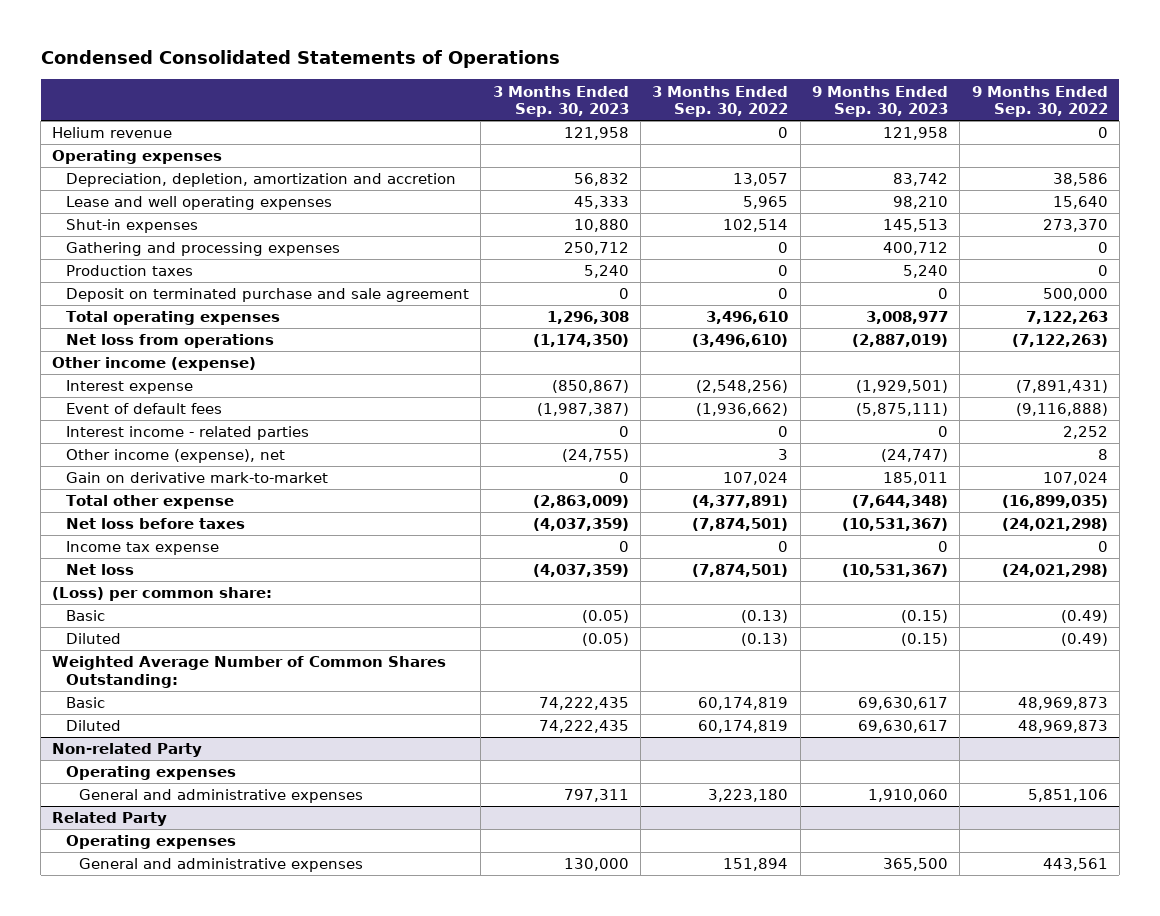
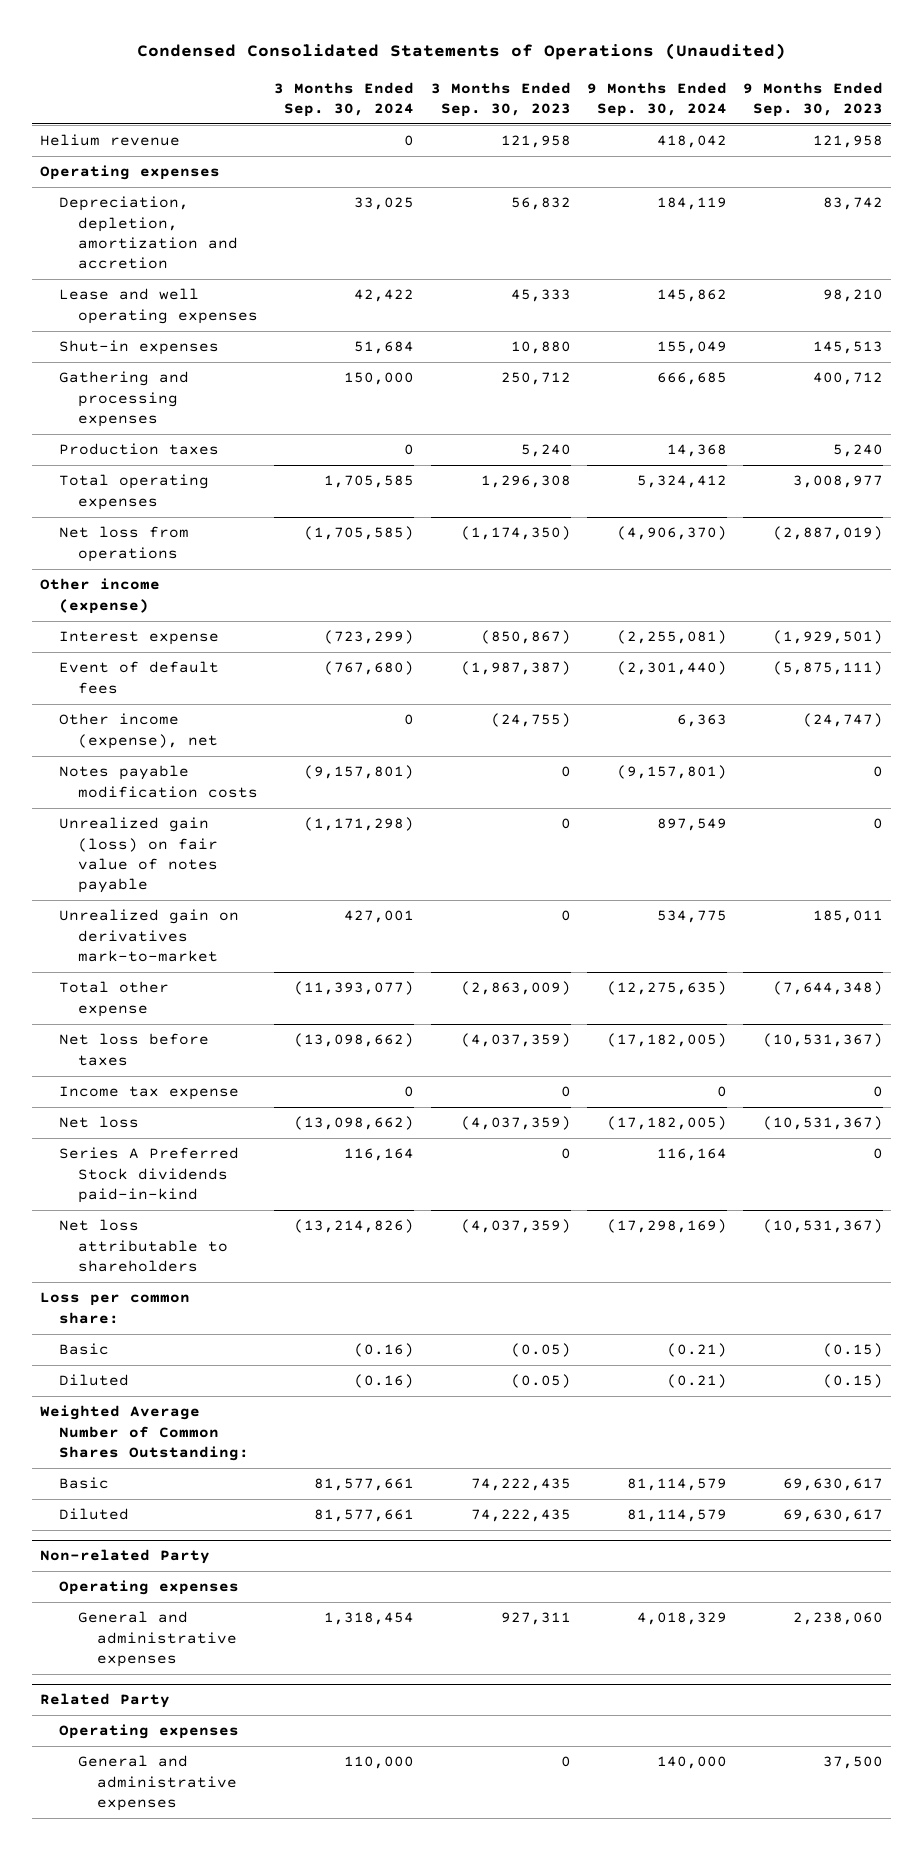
[40,50,560,69] Condensed Consolidated Statements of Operations -> [136,43,786,61] Condensed Consolidated Statements of Operations (Unaudited)
[652,85,789,118] 3 Months Ended Sep. 30, 2022 -> none
[971,85,1108,118] 9 Months Ended Sep. 30, 2022 -> none
none -> [274,81,415,117] 3 Months Ended Sep. 30, 2024
none -> [587,81,728,117] 9 Months Ended Sep. 30, 2024
[65,288,469,303] Deposit on terminated purchase and sale agreement -> none
[65,426,309,441] Interest income - related parties -> none
none -> [59,765,259,798] Notes payable modification costs
none -> [59,817,219,894] Unrealized gain (loss) on fair value of notes payable
[65,472,328,484] Gain on derivative mark-to-market -> [59,909,240,962] Unrealized gain on derivatives mark-to-market
none -> [59,1147,240,1203] Series A Preferred Stock dividends paid-in-kind
none -> [59,1219,229,1272] Net loss attributable to shareholders
[52,587,273,602] (Loss) per common share: -> [39,1292,190,1324] Loss per common share:
[563,789,629,803] 797,311 -> [500,1612,571,1626] 927,311
[867,789,948,803] 1,910,060 -> [793,1612,884,1626] 2,238,060
[563,858,629,872] 130,000 -> [560,1756,571,1768] 0
[882,858,948,872] 365,500 -> [823,1756,884,1770] 37,500

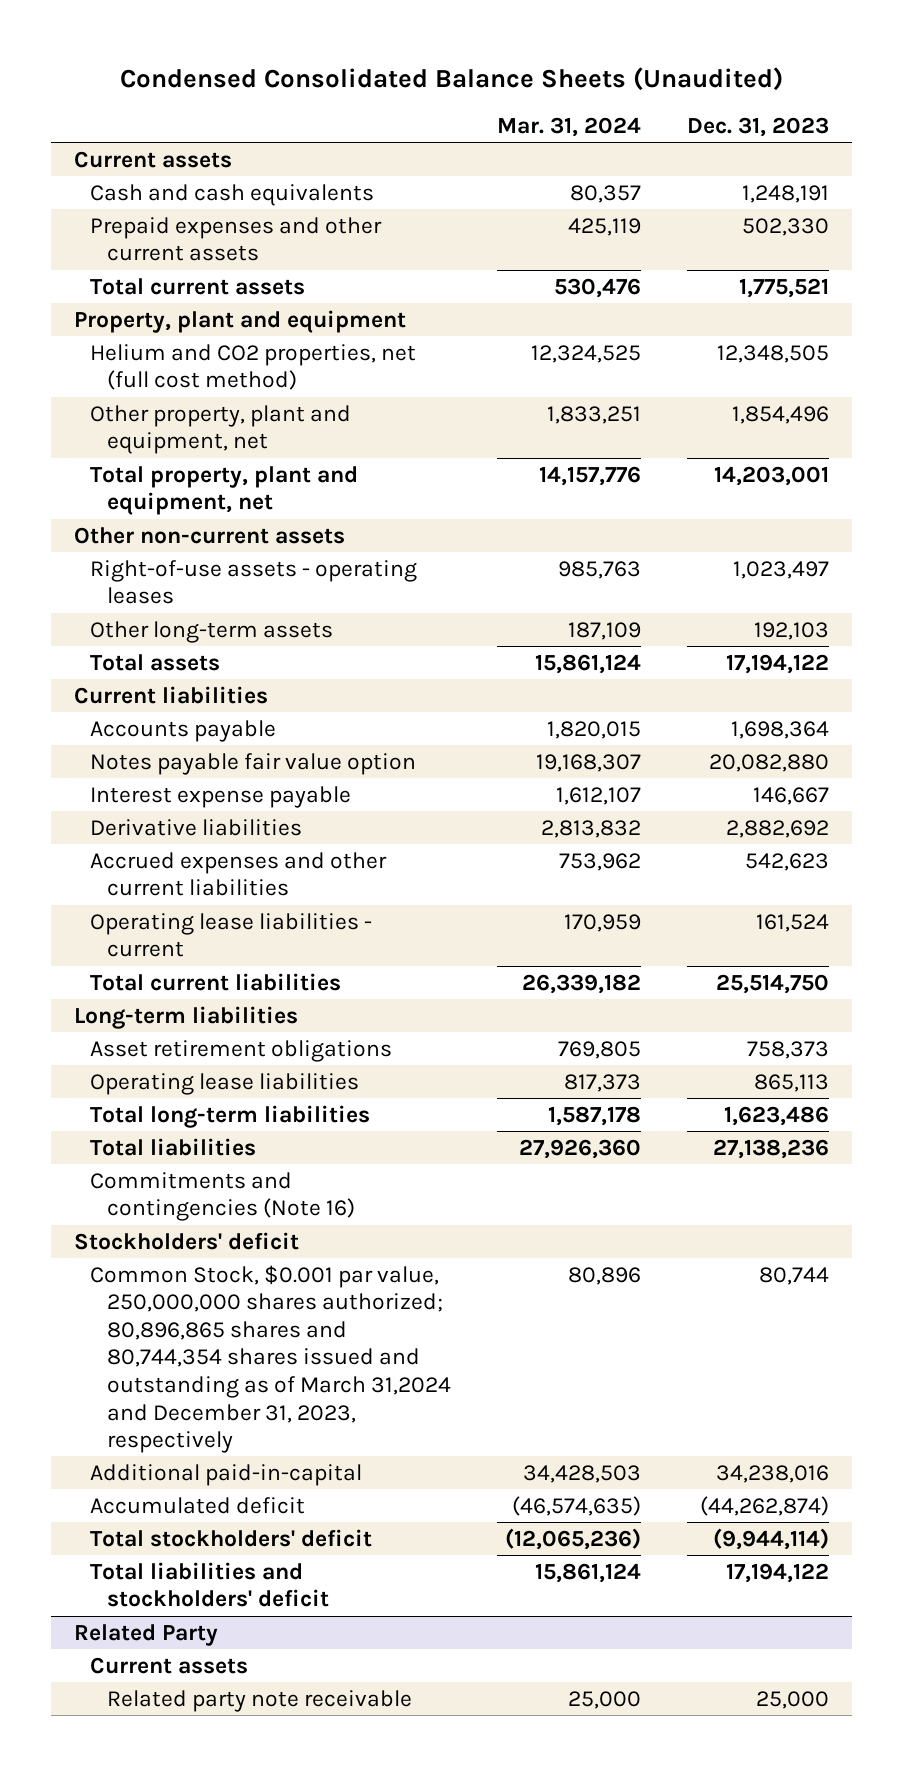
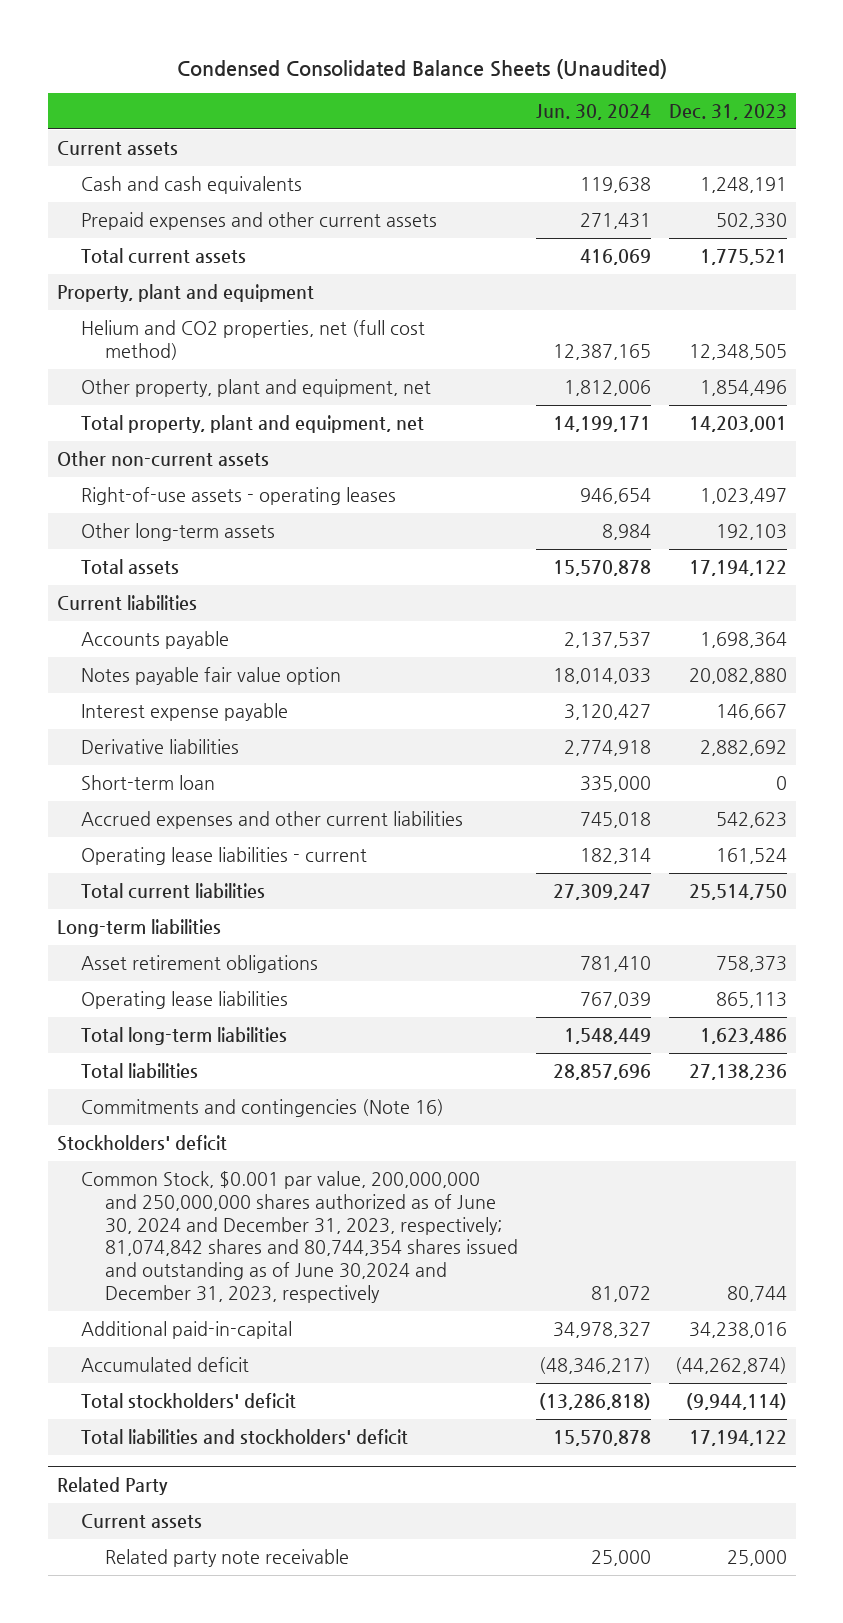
[496,117,641,138] Mar. 31, 2024 -> none
none -> [535,103,651,120] Jun. 30, 2024
none -> [80,775,215,791] Short-term loan
[90,1264,451,1454] Common Stock, $0.001 par value, 250,000,000 shares authorized; 80,896,865 shares and 80,744,354 shares issued and outstanding as of March 31,2024 and December 31, 2023, respectively -> [80,1171,519,1303] Common Stock, $0.001 par value, 200,000,000 and 250,000,000 shares authorized as of June 30, 2024 and December 31, 2023, respectively; 81,074,842 shares and 80,744,354 shares issued and outstanding as of June 30,2024 and December 31, 2023, respectively

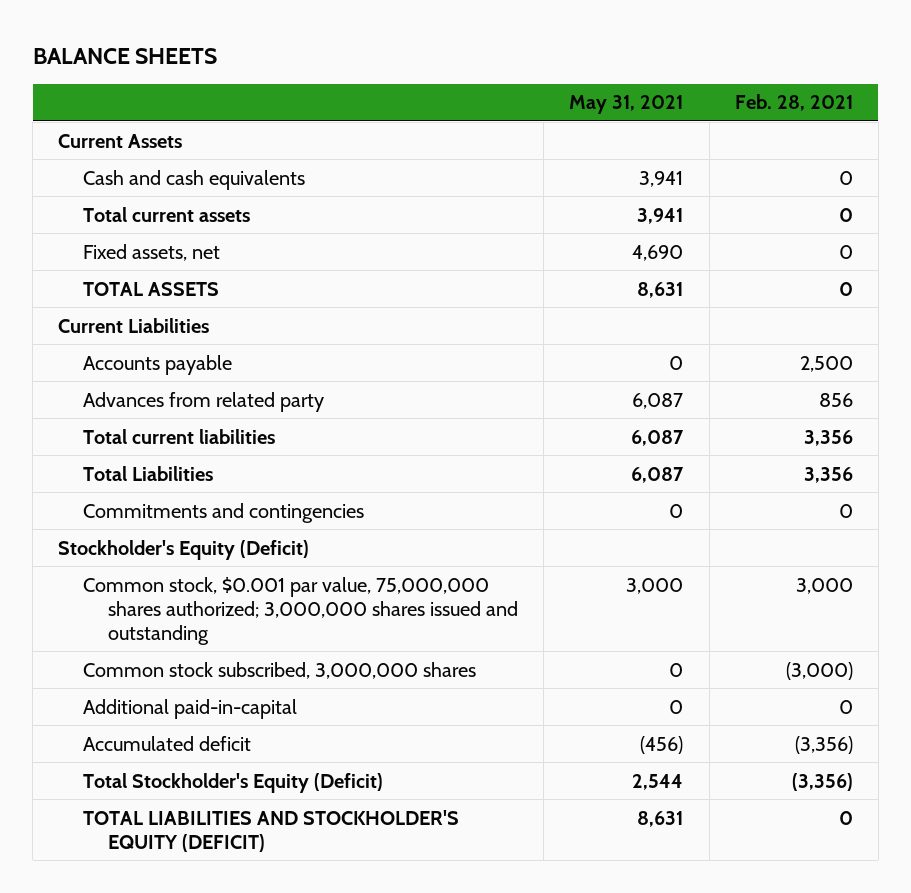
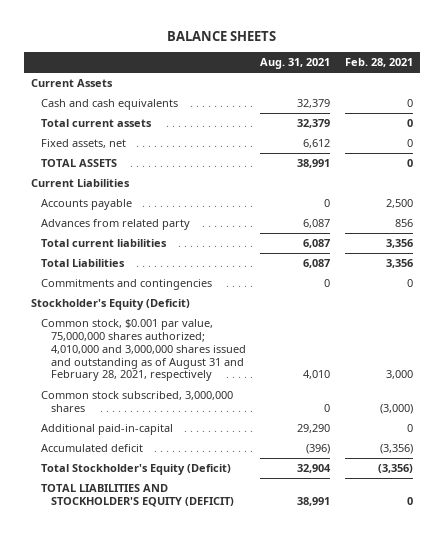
[569,95,684,115] May 31, 2021 -> none
none -> [260,58,331,70] Aug. 31, 2021
[83,576,519,645] Common stock, $0.001 par value, 75,000,000 shares authorized; 3,000,000 shares issued and outstanding -> [40,319,246,382] Common stock, $0.001 par value, 75,000,000 shares authorized; 4,010,000 and 3,000,000 shares issued and outstanding as of August 31 and February 28, 2021, respectively

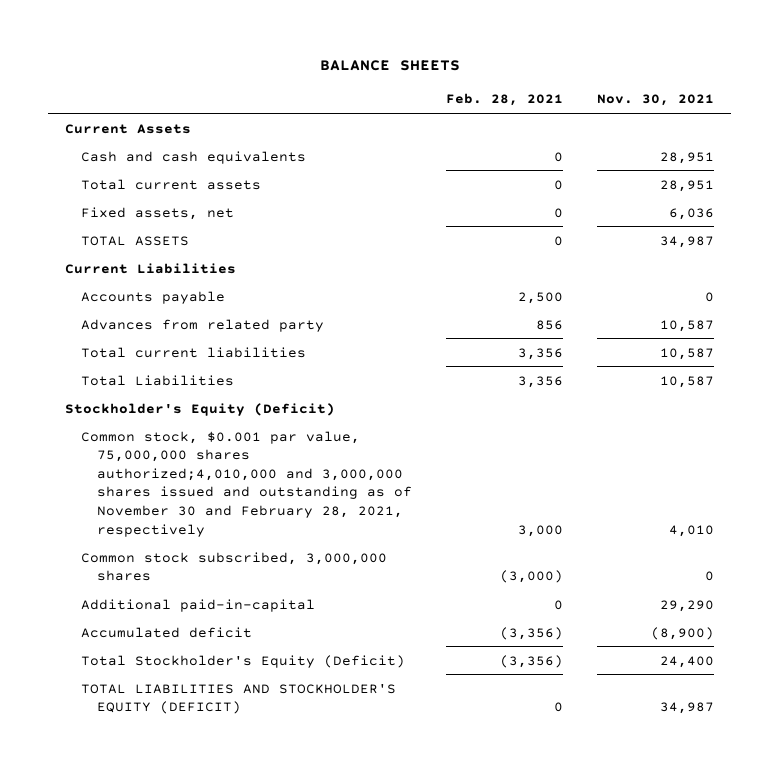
[260,58,331,70] Aug. 31, 2021 -> none
none -> [597,94,715,107] Nov. 30, 2021
[40,279,212,291] Commitments and contingencies -> none
[40,319,246,382] Common stock, $0.001 par value, 75,000,000 shares authorized; 4,010,000 and 3,000,000 shares issued and outstanding as of August 31 and February 28, 2021, respectively -> [80,430,413,537] Common stock, $0.001 par value, 75,000,000 shares authorized;4,010,000 and 3,000,000 shares issued and outstanding as of November 30 and February 28, 2021, respectively

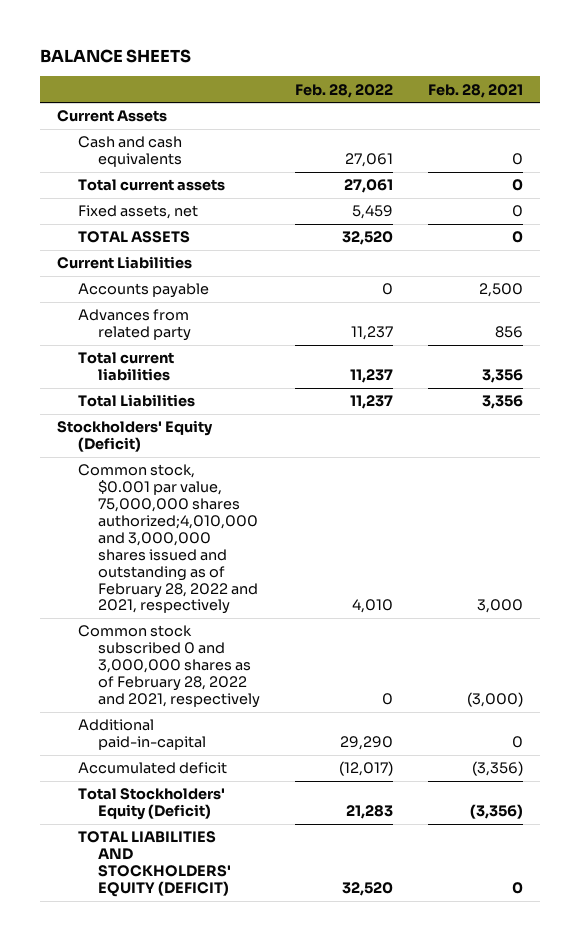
[597,94,715,107] Nov. 30, 2021 -> none
none -> [294,83,393,98] Feb. 28, 2022
[80,551,387,582] Common stock subscribed, 3,000,000 shares -> none
[64,402,335,416] Stockholder's Equity (Deficit) -> [57,420,214,453] Stockholders' Equity (Deficit)
[80,430,413,537] Common stock, $0.001 par value, 75,000,000 shares authorized;4,010,000 and 3,000,000 shares issued and outstanding as of November 30 and February 28, 2021, respectively -> [77,464,258,615] Common stock, $0.001 par value, 75,000,000 shares authorized;4,010,000 and 3,000,000 shares issued and outstanding as of February 28, 2022 and 2021, respectively
none -> [77,625,260,708] Common stock subscribed 0 and 3,000,000 shares as of February 28, 2022 and 2021, respectively
[80,654,405,668] Total Stockholder's Equity (Deficit) -> [77,788,225,821] Total Stockholders' Equity (Deficit)
[80,683,396,715] TOTAL LIABILITIES AND STOCKHOLDER'S EQUITY (DEFICIT) -> [77,831,231,897] TOTAL LIABILITIES AND STOCKHOLDERS' EQUITY (DEFICIT)

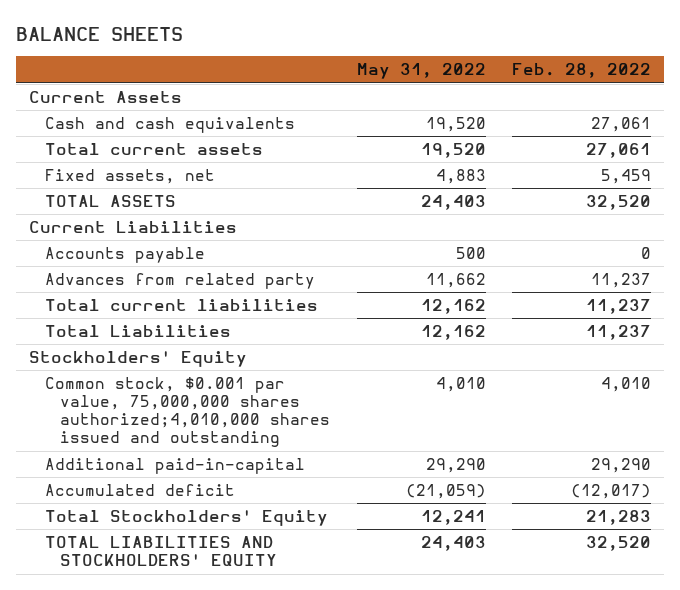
[427,83,523,98] Feb. 28, 2021 -> none
none -> [356,63,486,80] May 31, 2022
[77,625,260,708] Common stock subscribed 0 and 3,000,000 shares as of February 28, 2022 and 2021, respectively -> none
[57,420,214,453] Stockholders' Equity (Deficit) -> [29,351,248,368] Stockholders' Equity
[77,464,258,615] Common stock, $0.001 par value, 75,000,000 shares authorized;4,010,000 and 3,000,000 shares issued and outstanding as of February 28, 2022 and 2021, respectively -> [44,377,331,448] Common stock, $0.001 par value, 75,000,000 shares authorized;4,010,000 shares issued and outstanding
[77,788,225,821] Total Stockholders' Equity (Deficit) -> [44,510,328,527] Total Stockholders' Equity
[77,831,231,897] TOTAL LIABILITIES AND STOCKHOLDERS' EQUITY (DEFICIT) -> [44,536,278,567] TOTAL LIABILITIES AND STOCKHOLDERS' EQUITY

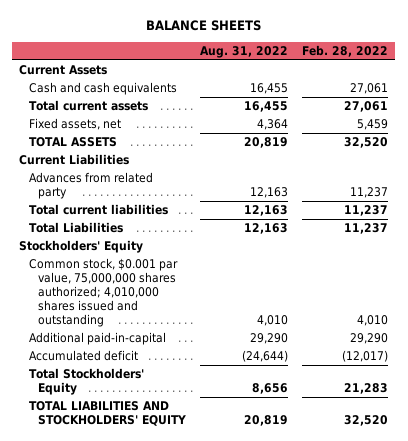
[356,63,486,80] May 31, 2022 -> none
none -> [200,45,289,58] Aug. 31, 2022
[44,247,205,264] Accounts payable -> none
[44,377,331,448] Common stock, $0.001 par value, 75,000,000 shares authorized;4,010,000 shares issued and outstanding -> [28,258,178,328] Common stock, $0.001 par value, 75,000,000 shares authorized; 4,010,000 shares issued and outstanding

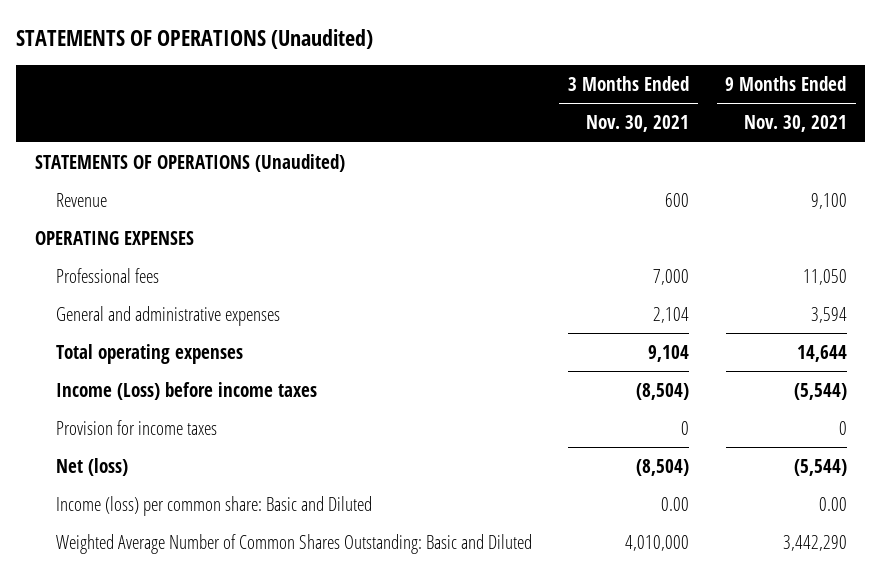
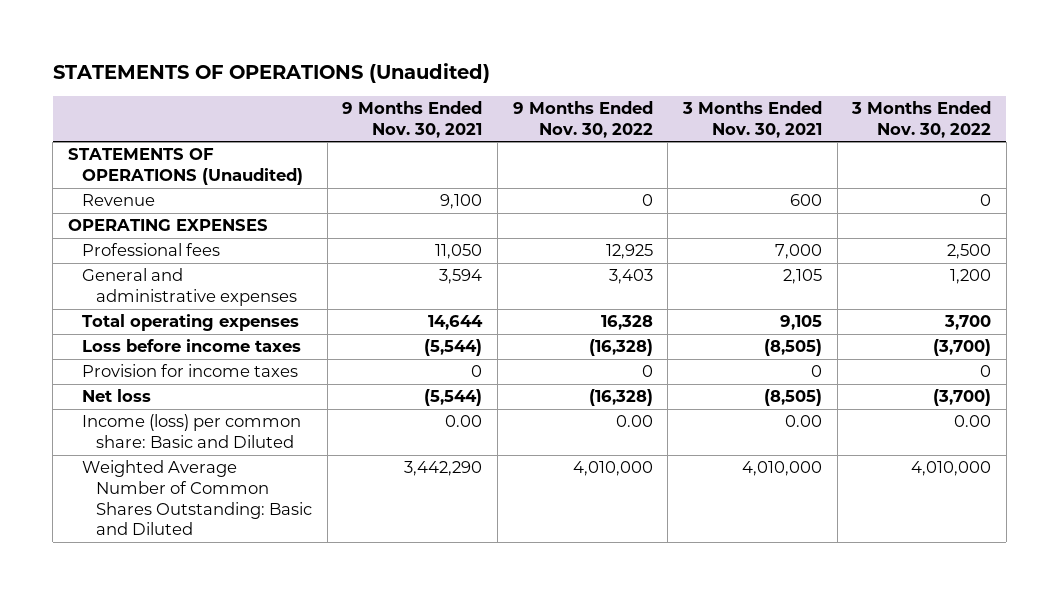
none -> [512,101,653,138] 9 Months Ended Nov. 30, 2022
none -> [851,101,992,138] 3 Months Ended Nov. 30, 2022
[653,306,690,323] 2,104 -> [782,269,822,285] 2,105
[648,344,690,362] 9,104 -> [779,315,822,331] 9,105
[55,381,317,400] Income (Loss) before income taxes -> [82,339,302,353] Loss before income taxes
[636,382,690,400] (8,504) -> [763,339,822,357] (8,505)
[55,457,128,476] Net (loss) -> [82,389,152,403] Net loss
[636,458,690,476] (8,504) -> [763,389,822,407] (8,505)

